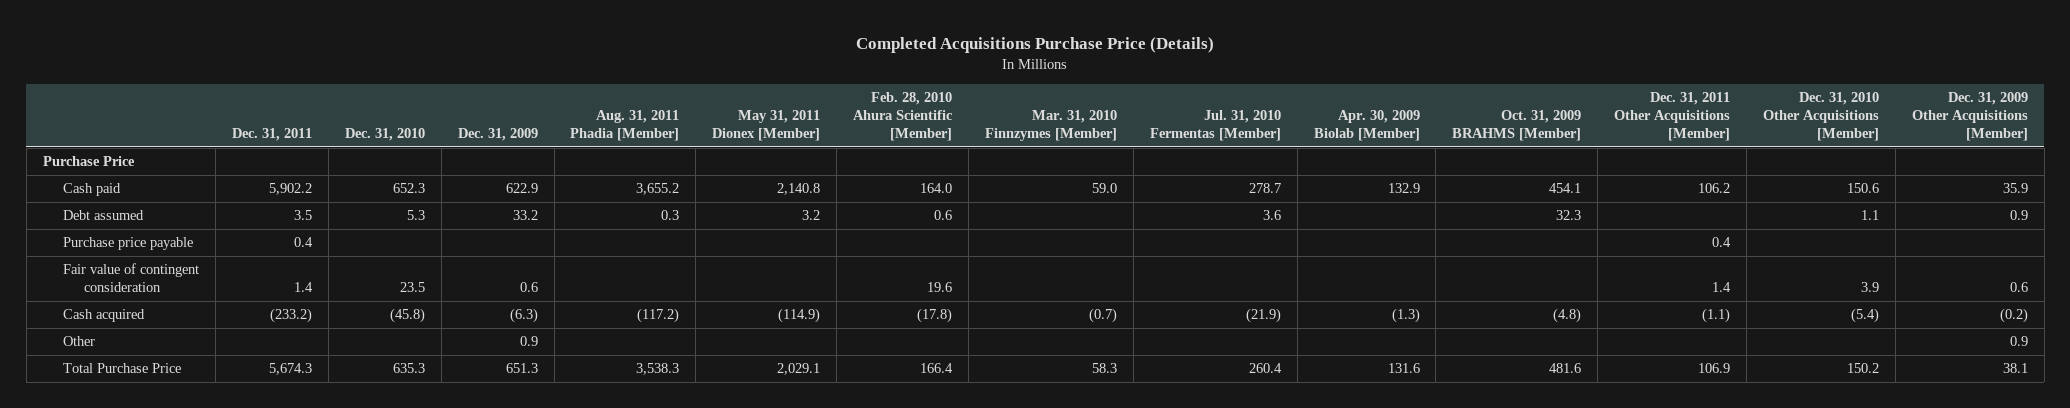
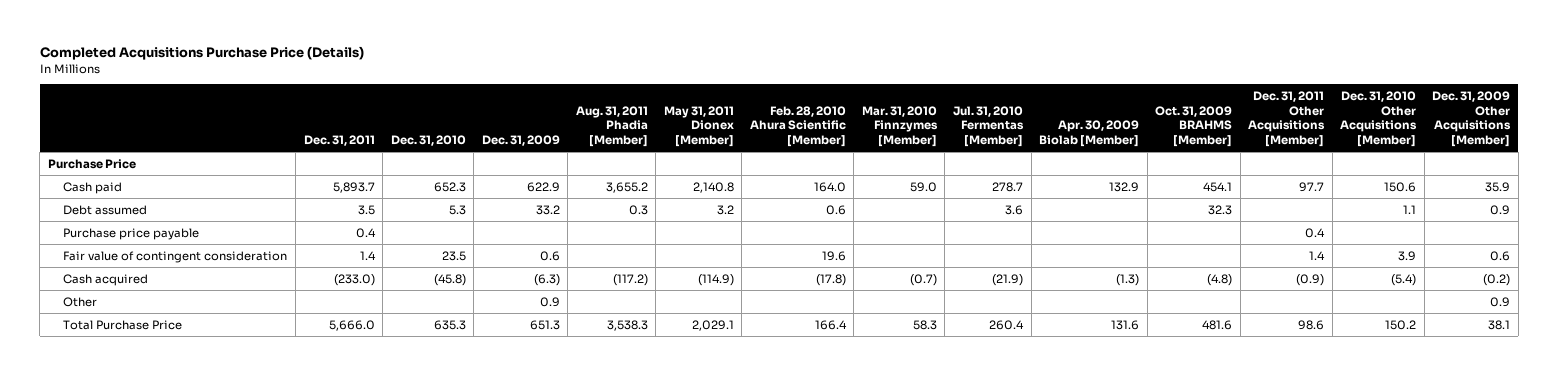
[269,183,313,196] 5,902.2 -> [332,181,375,193] 5,893.7
[1698,183,1731,194] 106.2 -> [1299,181,1325,192] 97.7
[270,308,313,324] (233.2) -> [333,273,375,286] (233.0)
[1702,308,1731,324] (1.1) -> [1296,273,1325,286] (0.9)
[269,363,313,376] 5,674.3 -> [328,319,375,331] 5,666.0
[1698,363,1731,374] 106.9 -> [1298,319,1325,330] 98.6

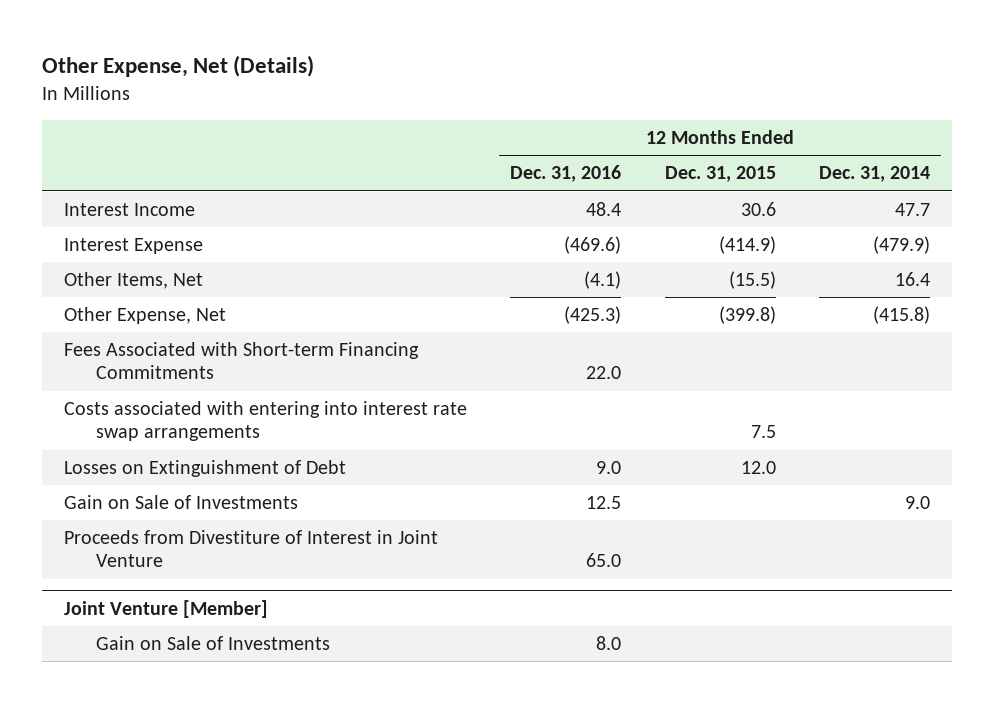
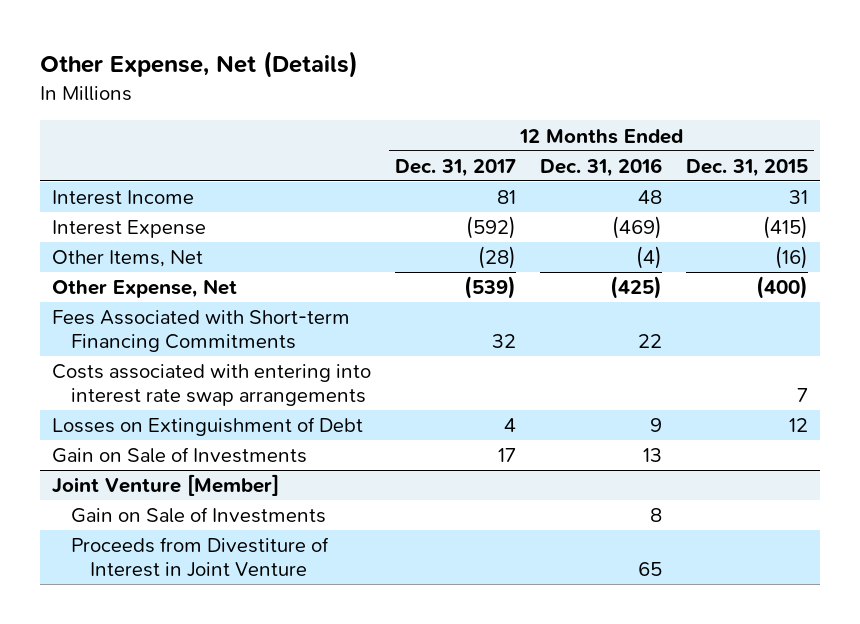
[819,166,931,183] Dec. 31, 2014 -> none
none -> [394,158,516,177] Dec. 31, 2017
[63,530,438,568] Proceeds from Divestiture of Interest in Joint Venture -> none
[586,202,622,217] 48.4 -> [638,190,663,205] 48
[740,202,776,217] 30.6 -> [789,190,809,205] 31
[564,236,622,255] (469.6) -> [612,216,663,240] (469)
[718,236,776,255] (414.9) -> [763,216,809,240] (415)
[584,271,622,290] (4.1) -> [636,246,663,270] (4)
[728,271,776,290] (15.5) -> [775,246,809,270] (16)
[564,306,622,325] (425.3) -> [610,276,663,300] (425)
[718,306,776,325] (399.8) -> [756,276,809,300] (400)
[586,366,622,380] 22.0 -> [638,334,663,349] 22
[750,425,776,439] 7.5 -> [797,388,809,403] 7
[596,461,622,475] 9.0 -> [650,418,663,433] 9
[740,461,776,475] 12.0 -> [789,418,809,433] 12
[586,496,622,510] 12.5 -> [643,448,663,463] 13
[596,636,622,651] 8.0 -> [650,508,663,523] 8
none -> [71,537,330,578] Proceeds from Divestiture of Interest in Joint Venture

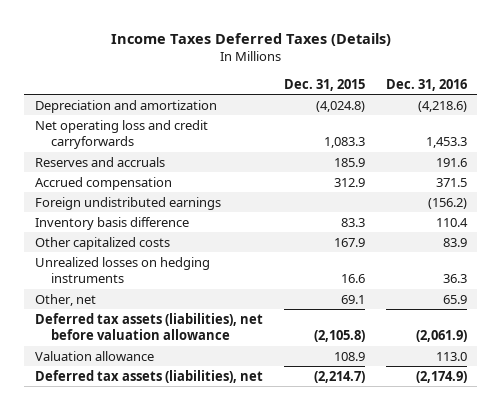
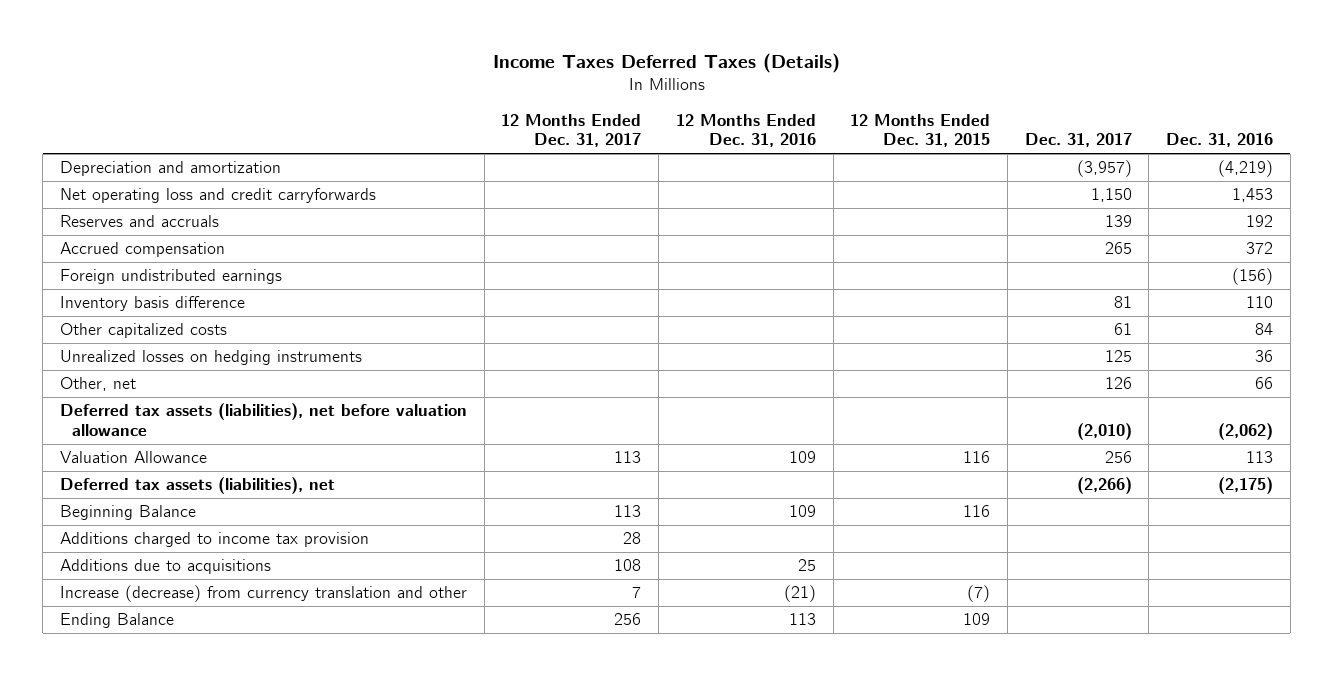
[283,78,365,91] Dec. 31, 2015 -> none
none -> [501,113,642,148] 12 Months Ended Dec. 31, 2017
none -> [675,113,816,148] 12 Months Ended Dec. 31, 2016
none -> [850,113,991,148] 12 Months Ended Dec. 31, 2015
none -> [1024,133,1132,148] Dec. 31, 2017
[417,100,467,112] (4,218.6) -> [1218,160,1274,178] (4,219)
[425,137,467,149] 1,453.3 -> [1232,188,1274,203] 1,453
[435,157,467,167] 191.6 -> [1246,215,1274,228] 192
[435,177,467,187] 371.5 -> [1246,242,1274,255] 372
[427,197,467,209] (156.2) -> [1232,268,1274,286] (156)
[435,217,468,227] 110.4 -> [1246,296,1274,309] 110
[442,237,467,247] 83.9 -> [1255,323,1274,336] 84
[442,274,467,284] 36.3 -> [1255,350,1274,363] 36
[442,294,467,304] 65.9 -> [1255,377,1274,390] 66
[415,330,467,343] (2,061.9) -> [1218,422,1274,440] (2,062)
[34,350,154,361] Valuation allowance -> [59,451,207,464] Valuation Allowance
[435,351,467,361] 113.0 -> [1246,451,1274,464] 113
[415,370,467,383] (2,174.9) -> [1218,477,1274,495] (2,175)
none -> [59,505,196,521] Beginning Balance
none -> [59,532,369,548] Additions charged to income tax provision
none -> [59,559,271,575] Additions due to acquisitions
none -> [59,585,467,603] Increase (decrease) from currency translation and other
none -> [59,613,174,629] Ending Balance

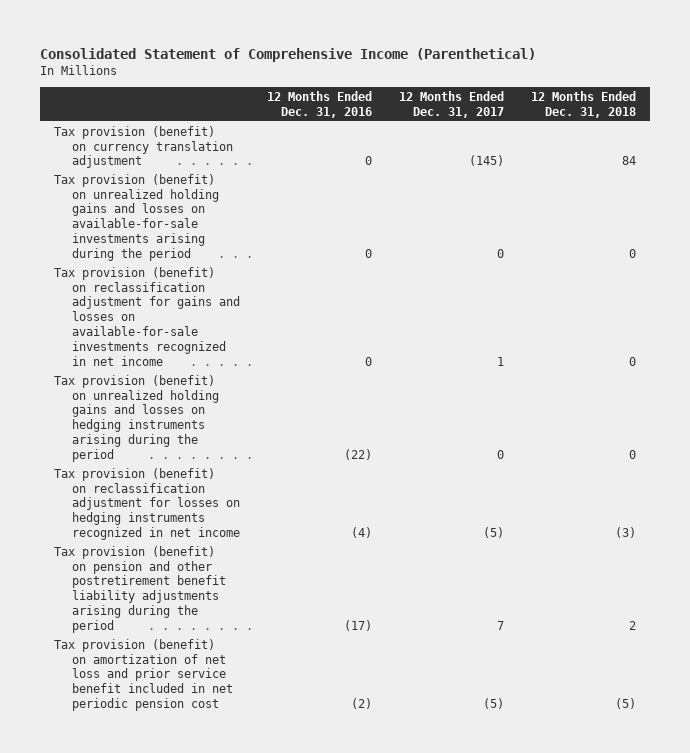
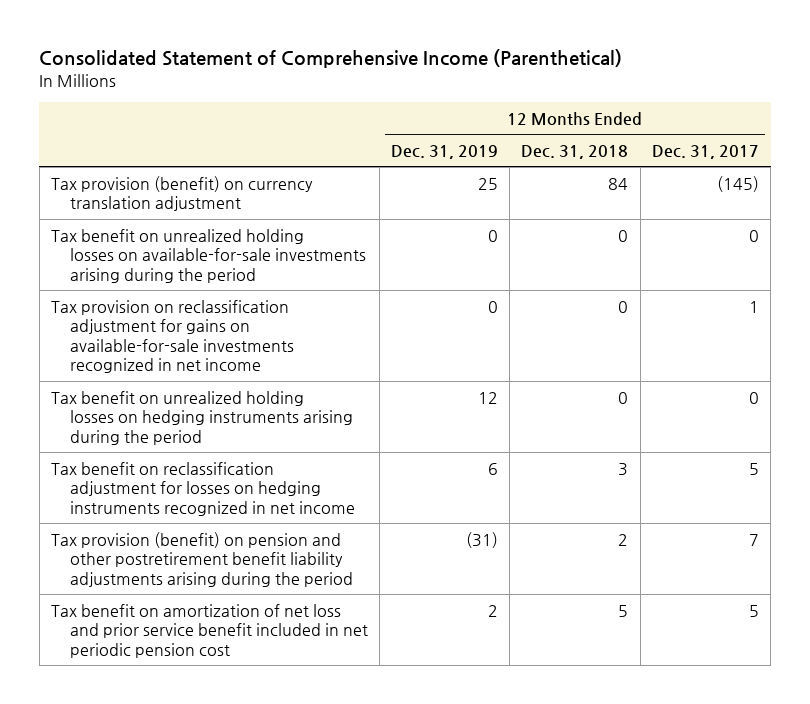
[266,90,372,118] 12 Months Ended Dec. 31, 2016 -> none
none -> [391,144,499,159] Dec. 31, 2019
[53,173,219,261] Tax provision (benefit) on unrealized holding gains and losses on available-for-sale investments arising during the period -> [51,228,366,283] Tax benefit on unrealized holding losses on available-for-sale investments arising during the period
[53,266,240,366] Tax provision (benefit) on reclassification adjustment for gains and losses on available-for-sale investments recognized in net income -> [51,299,294,374] Tax provision on reclassification adjustment for gains on available-for-sale investments recognized in net income
[53,374,219,462] Tax provision (benefit) on unrealized holding gains and losses on hedging instruments arising during the period -> [51,390,353,445] Tax benefit on unrealized holding losses on hedging instruments arising during the period
[53,467,240,541] Tax provision (benefit) on reclassification adjustment for losses on hedging instruments recognized in net income -> [51,461,355,516] Tax benefit on reclassification adjustment for losses on hedging instruments recognized in net income
[482,527,504,539] (5) -> [748,462,759,475] 5
[615,527,637,539] (3) -> [618,462,629,476] 3
[53,638,233,712] Tax provision (benefit) on amortization of net loss and prior service benefit included in net periodic pension cost -> [51,603,368,658] Tax benefit on amortization of net loss and prior service benefit included in net periodic pension cost
[482,698,504,710] (5) -> [748,604,759,617] 5
[615,698,637,710] (5) -> [618,604,629,617] 5

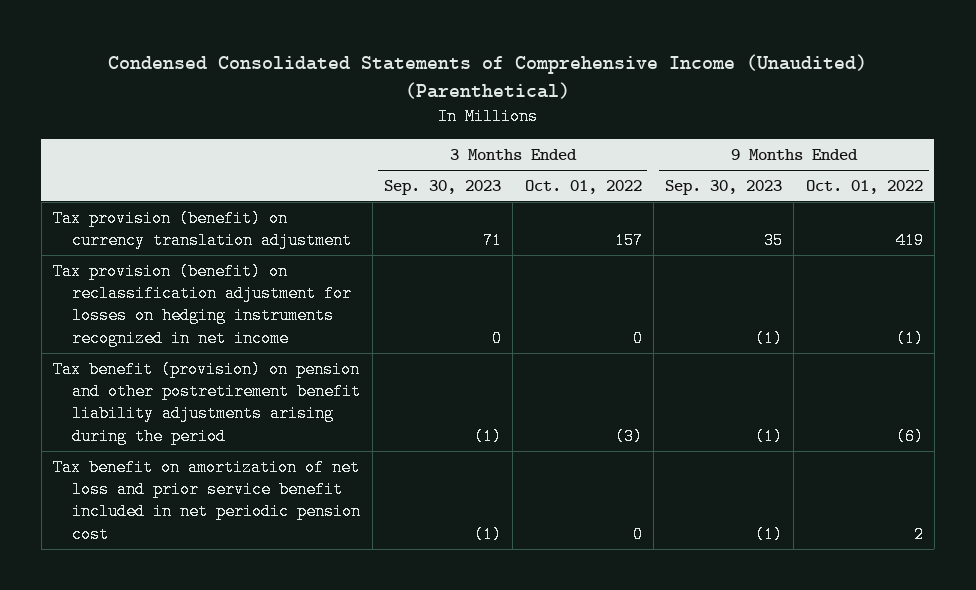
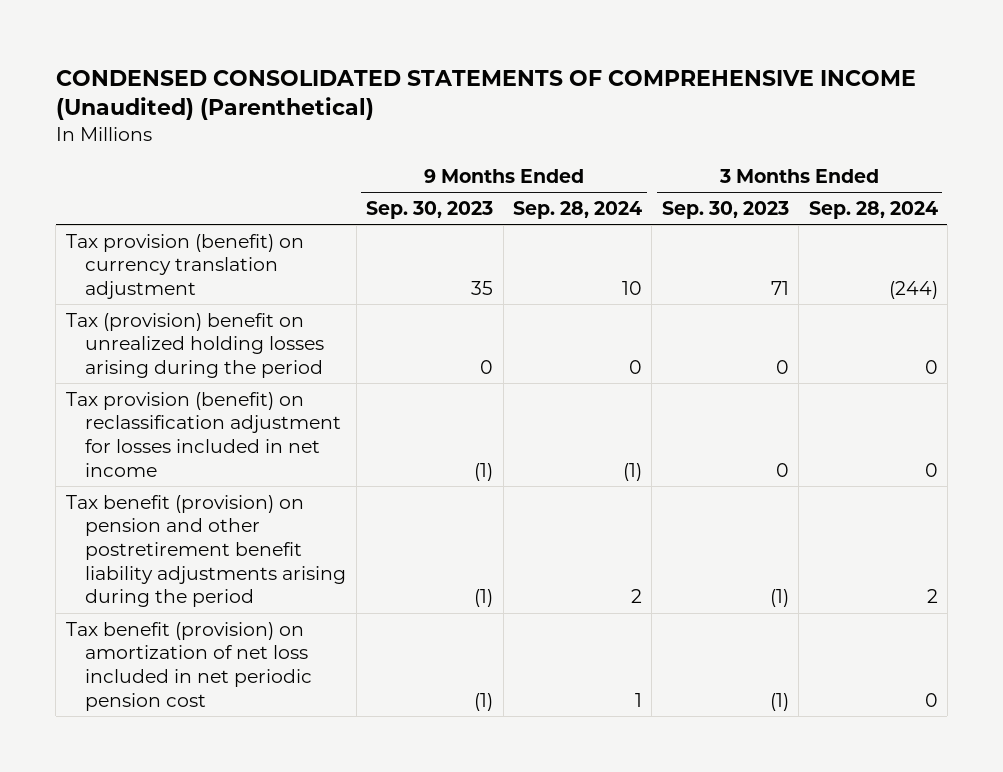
[107,54,867,100] Condensed Consolidated Statements of Comprehensive Income (Unaudited) (Parenthetical) -> [55,69,916,121] CONDENSED CONSOLIDATED STATEMENTS OF COMPREHENSIVE INCOME (Unaudited) (Parenthetical)
[524,179,642,194] Oct. 01, 2022 -> none
[805,179,923,194] Oct. 01, 2022 -> none
none -> [512,200,642,219] Sep. 28, 2024
none -> [808,200,938,219] Sep. 28, 2024
none -> [65,312,325,378] Tax (provision) benefit on unrealized holding losses arising during the period
[53,262,353,347] Tax provision (benefit) on reclassification adjustment for losses on hedging instruments recognized in net income -> [65,391,342,477] Tax provision (benefit) on reclassification adjustment for losses included in net income
[53,458,362,543] Tax benefit on amortization of net loss and prior service benefit included in net periodic pension cost -> [65,621,313,711] Tax benefit (provision) on amortization of net loss included in net periodic pension cost

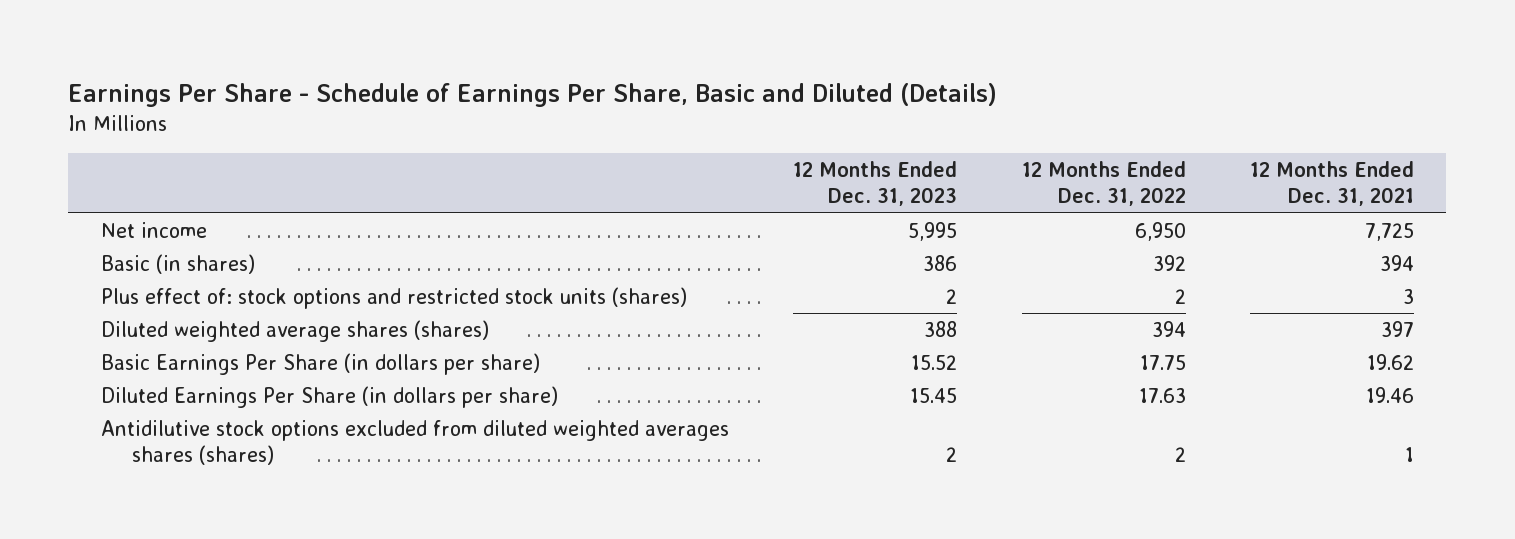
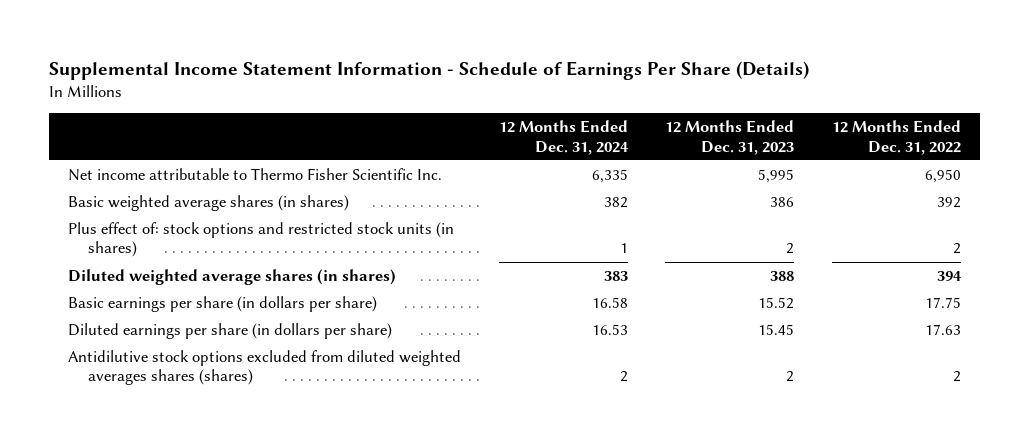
[68,83,998,108] Earnings Per Share - Schedule of Earnings Per Share, Basic and Diluted (Details) -> [49,60,810,80] Supplemental Income Statement Information - Schedule of Earnings Per Share (Details)
[1250,161,1415,207] 12 Months Ended Dec. 31, 2021 -> none
none -> [498,120,629,155] 12 Months Ended Dec. 31, 2024
[100,221,207,238] Net income -> [68,167,443,181] Net income attributable to Thermo Fisher Scientific Inc.
[100,253,255,274] Basic (in shares) -> [68,194,350,211] Basic weighted average shares (in shares)
[100,286,687,309] Plus effect of: stock options and restricted stock units (shares) -> [68,221,455,258] Plus effect of: stock options and restricted stock units (in shares)
[100,319,489,342] Diluted weighted average shares (shares) -> [68,268,397,285] Diluted weighted average shares (in shares)
[100,352,540,375] Basic Earnings Per Share (in dollars per share) -> [68,295,378,312] Basic earnings per share (in dollars per share)
[100,385,558,408] Diluted Earnings Per Share (in dollars per share) -> [68,322,393,339] Diluted earnings per share (in dollars per share)

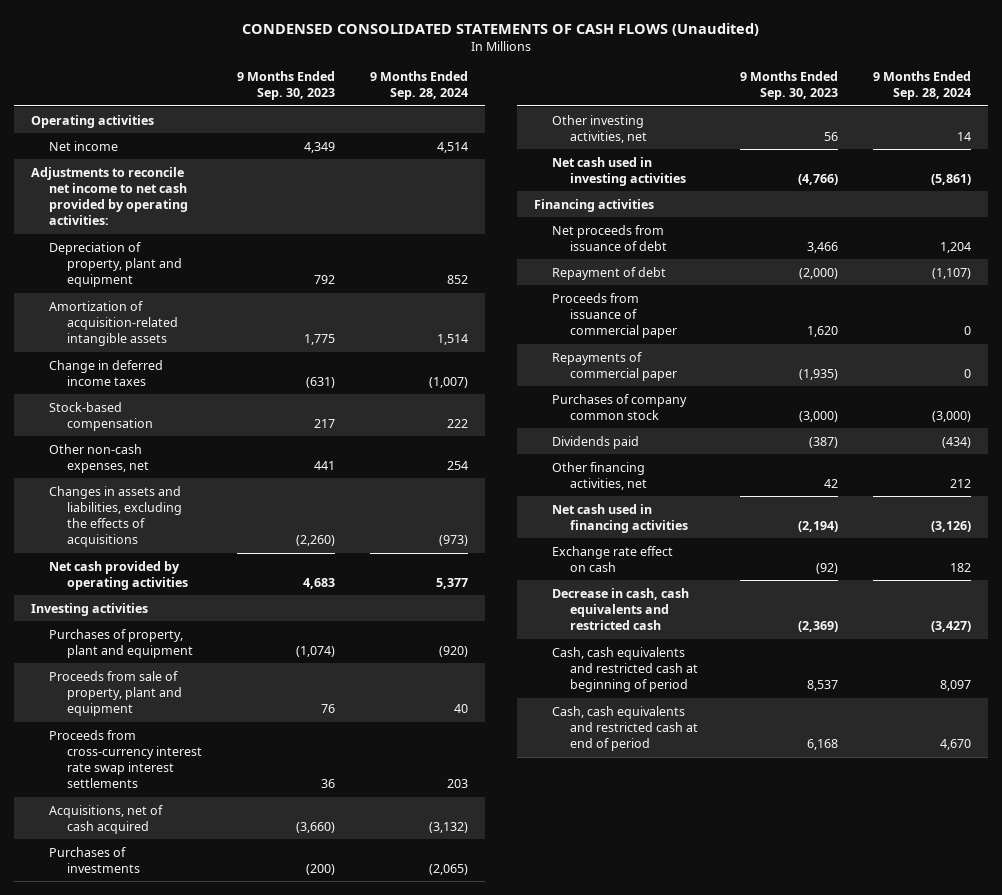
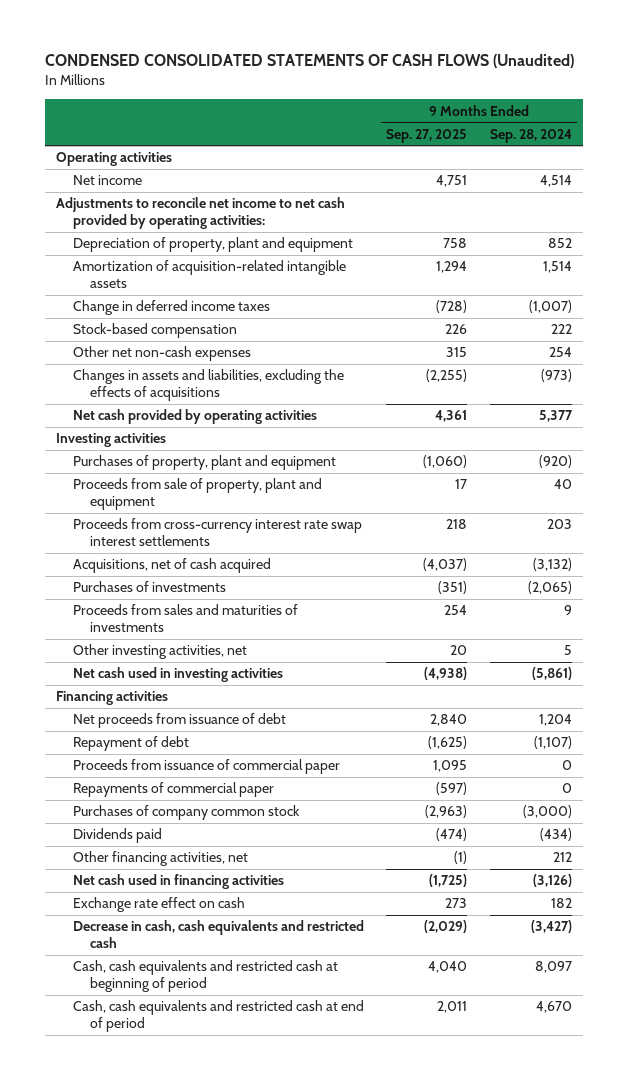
[236,70,335,101] 9 Months Ended Sep. 30, 2023 -> none
none -> [386,128,468,143] Sep. 27, 2025
[49,443,150,473] Other non-cash expenses, net -> [73,346,252,362] Other net non-cash expenses
none -> [73,604,299,632] Proceeds from sales and maturities of investments
[956,131,971,141] 14 -> [563,645,572,656] 5

